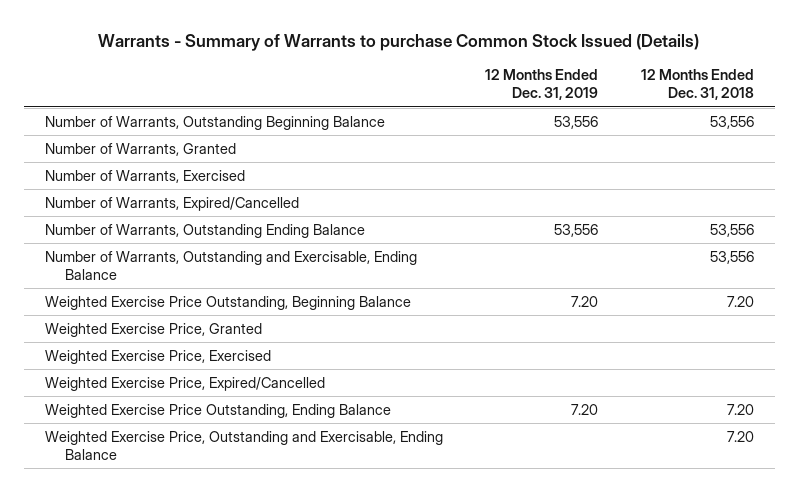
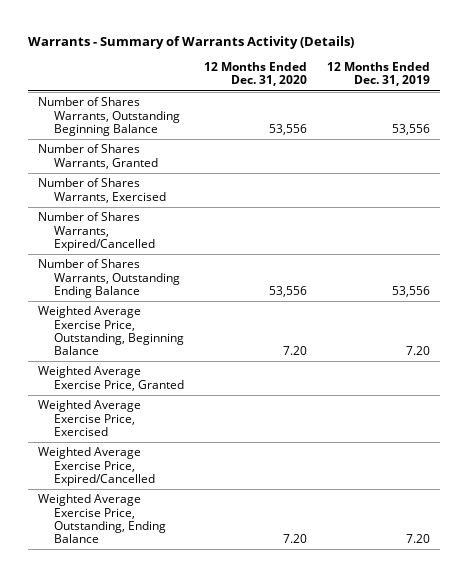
[98,33,700,51] Warrants - Summary of Warrants to purchase Common Stock Issued (Details) -> [27,35,354,49] Warrants - Summary of Warrants Activity (Details)
[640,69,754,101] 12 Months Ended Dec. 31, 2018 -> none
none -> [204,62,308,87] 12 Months Ended Dec. 31, 2020
[45,250,418,280] Number of Warrants, Outstanding and Exercisable, Ending Balance -> none
[45,430,444,460] Weighted Exercise Price, Outstanding and Exercisable, Ending Balance -> none
[45,115,386,130] Number of Warrants, Outstanding Beginning Balance -> [37,97,181,136] Number of Shares Warrants, Outstanding Beginning Balance
[45,142,237,156] Number of Warrants, Granted -> [37,144,159,169] Number of Shares Warrants, Granted
[45,169,246,183] Number of Warrants, Exercised -> [37,178,167,203] Number of Shares Warrants, Exercised
[45,196,300,211] Number of Warrants, Expired/Cancelled -> [37,212,156,251] Number of Shares Warrants, Expired/Cancelled
[45,223,366,238] Number of Warrants, Outstanding Ending Balance -> [37,259,181,298] Number of Shares Warrants, Outstanding Ending Balance
[45,295,412,310] Weighted Exercise Price Outstanding, Beginning Balance -> [37,306,185,355] Weighted Average Exercise Price, Outstanding, Beginning Balance
[45,322,263,337] Weighted Exercise Price, Granted -> [37,366,185,391] Weighted Average Exercise Price, Granted
[45,349,272,364] Weighted Exercise Price, Exercised -> [37,400,141,436] Weighted Average Exercise Price, Exercised
[45,376,326,391] Weighted Exercise Price, Expired/Cancelled -> [37,447,156,486] Weighted Average Exercise Price, Expired/Cancelled
[45,403,392,418] Weighted Exercise Price Outstanding, Ending Balance -> [37,494,167,543] Weighted Average Exercise Price, Outstanding, Ending Balance

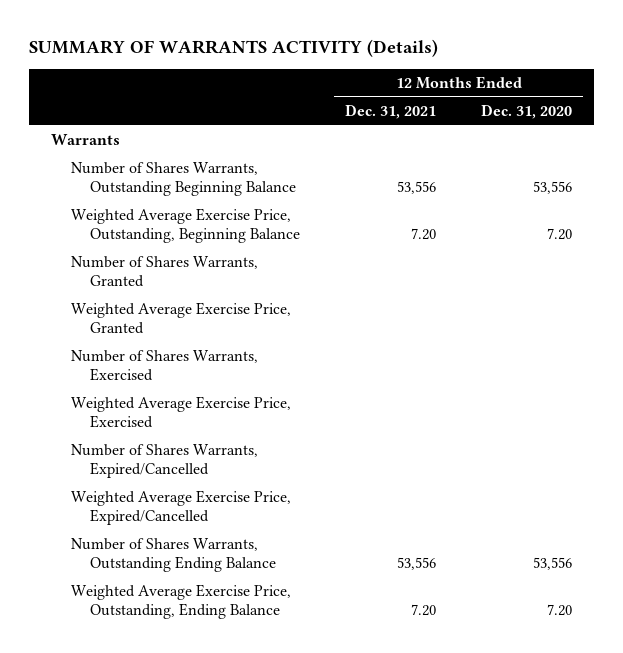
[27,35,354,49] Warrants - Summary of Warrants Activity (Details) -> [28,39,438,58] SUMMARY OF WARRANTS ACTIVITY (Details)
[327,62,431,87] 12 Months Ended Dec. 31, 2019 -> none
none -> [345,103,437,119] Dec. 31, 2021
none -> [51,134,121,146] Warrants
[37,144,159,169] Number of Shares Warrants, Granted -> [70,256,258,288] Number of Shares Warrants, Granted
[37,178,167,203] Number of Shares Warrants, Exercised -> [70,350,258,382] Number of Shares Warrants, Exercised
[37,212,156,251] Number of Shares Warrants, Expired/Cancelled -> [70,444,258,479] Number of Shares Warrants, Expired/Cancelled
[37,259,181,298] Number of Shares Warrants, Outstanding Ending Balance -> [70,538,277,573] Number of Shares Warrants, Outstanding Ending Balance

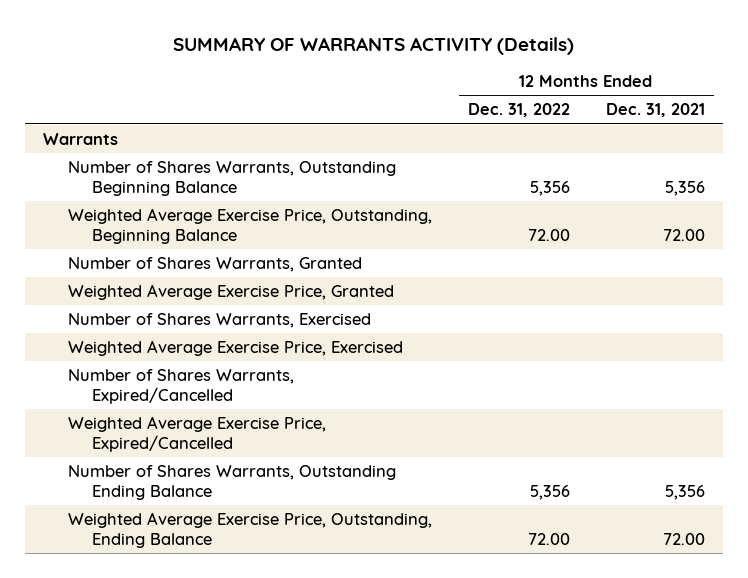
[481,103,573,119] Dec. 31, 2020 -> none
none -> [467,103,570,118] Dec. 31, 2022
[397,181,437,195] 53,556 -> [664,180,705,196] 5,356
[411,228,437,241] 7.20 -> [662,228,705,241] 72.00
[397,557,437,571] 53,556 -> [664,484,705,500] 5,356
[411,604,437,617] 7.20 -> [662,532,705,545] 72.00

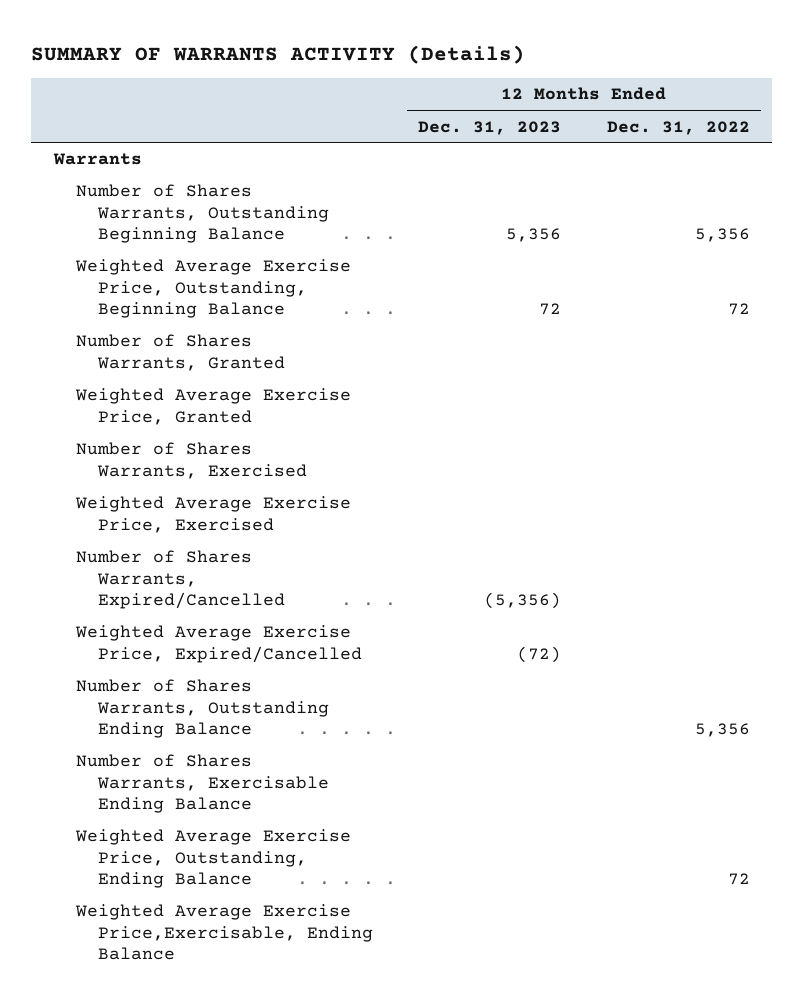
[605,103,705,118] Dec. 31, 2021 -> none
none -> [418,120,562,135] Dec. 31, 2023
[527,228,570,241] 72.00 -> [727,303,750,316] 72
none -> [76,754,329,814] Number of Shares Warrants, Exercisable Ending Balance
[527,532,570,545] 72.00 -> [727,873,750,886] 72
none -> [75,904,373,961] Weighted Average Exercise Price,Exercisable, Ending Balance

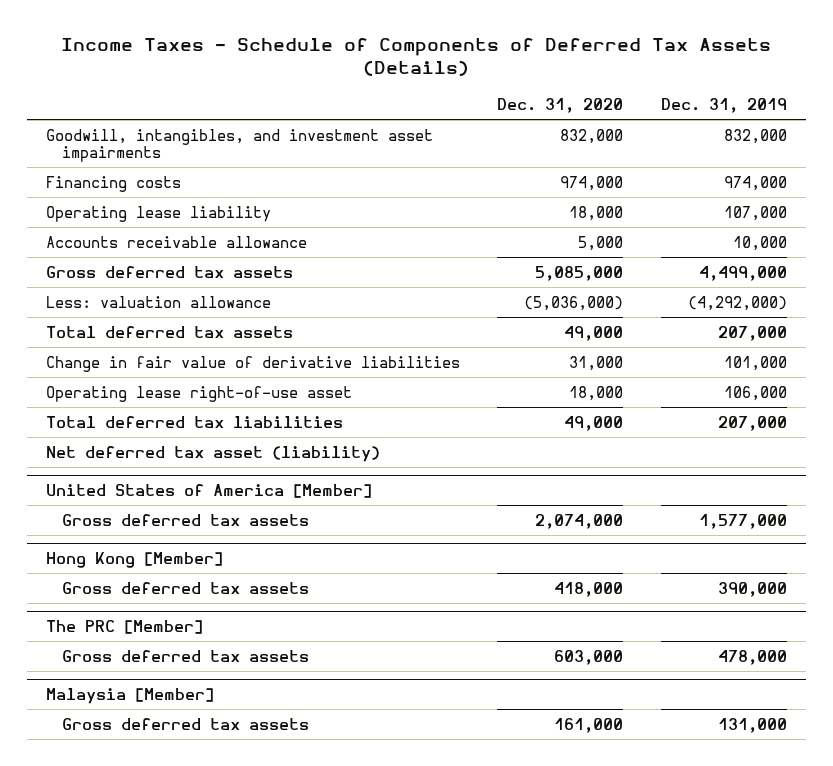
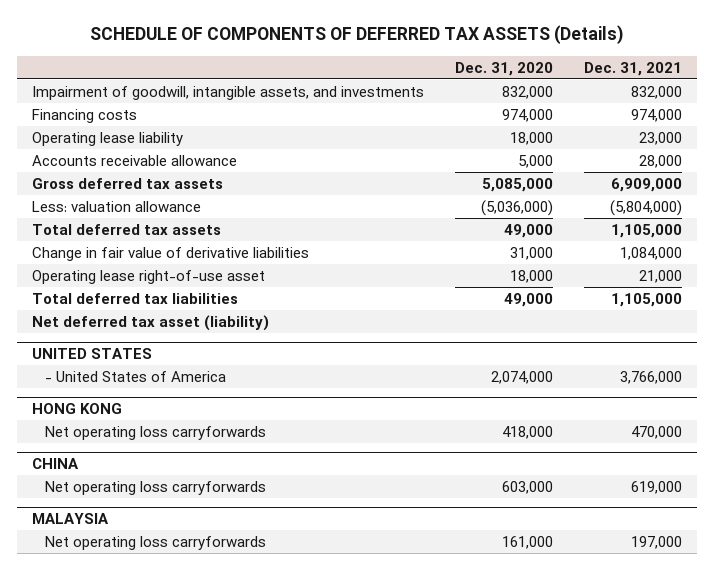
[61,37,772,77] Income Taxes - Schedule of Components of Deferred Tax Assets (Details) -> [89,25,624,45] SCHEDULE OF COMPONENTS OF DEFERRED TAX ASSETS (Details)
[661,98,788,114] Dec. 31, 2019 -> none
none -> [583,61,682,76] Dec. 31, 2021
[45,128,433,163] Goodwill, intangibles, and investment asset impairments -> [32,86,425,101] Impairment of goodwill, intangible assets, and investments
[45,620,203,635] The PRC [Member] -> none
[62,649,310,662] Gross deferred tax assets -> none
[45,484,372,499] United States of America [Member] -> [32,348,153,360] UNITED STATES
[62,513,310,526] Gross deferred tax assets -> [44,371,226,383] - United States of America
[45,552,223,569] Hong Kong [Member] -> [32,403,123,415] HONG KONG
[62,581,310,594] Gross deferred tax assets -> [44,426,266,441] Net operating loss carryforwards
none -> [32,458,80,470] CHINA
none -> [44,481,266,496] Net operating loss carryforwards
[45,688,214,705] Malaysia [Member] -> [32,513,110,525] MALAYSIA
[62,717,310,730] Gross deferred tax assets -> [44,536,266,551] Net operating loss carryforwards

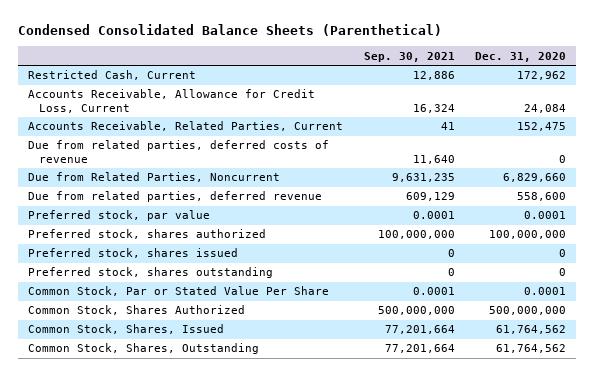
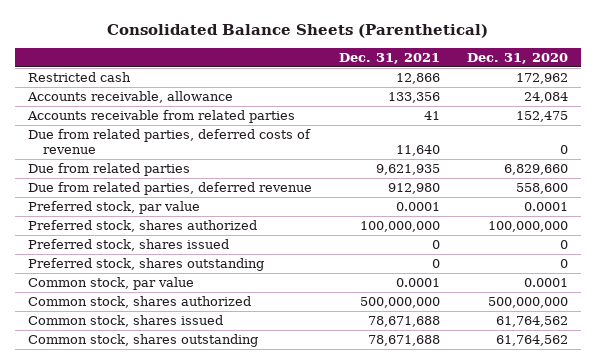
[18,24,443,37] Condensed Consolidated Balance Sheets (Parenthetical) -> [106,24,488,39] Consolidated Balance Sheets (Parenthetical)
[363,51,455,62] Sep. 30, 2021 -> none
none -> [338,53,440,65] Dec. 31, 2021
[28,70,197,81] Restricted Cash, Current -> [28,72,132,83] Restricted cash
[28,89,316,114] Accounts Receivable, Allowance for Credit Loss, Current -> [27,91,234,104] Accounts receivable, allowance
[28,121,344,132] Accounts Receivable, Related Parties, Current -> [27,110,296,124] Accounts receivable from related parties
[28,172,281,183] Due from Related Parties, Noncurrent -> [28,163,191,177] Due from related parties
[28,286,330,297] Common Stock, Par or Stated Value Per Share -> [28,277,195,291] Common stock, par value
[28,305,246,316] Common Stock, Shares Authorized -> [28,296,252,309] Common stock, shares authorized
[28,324,225,335] Common Stock, Shares, Issued -> [28,315,224,328] Common stock, shares issued
[28,343,260,355] Common Stock, Shares, Outstanding -> [28,334,259,348] Common stock, shares outstanding

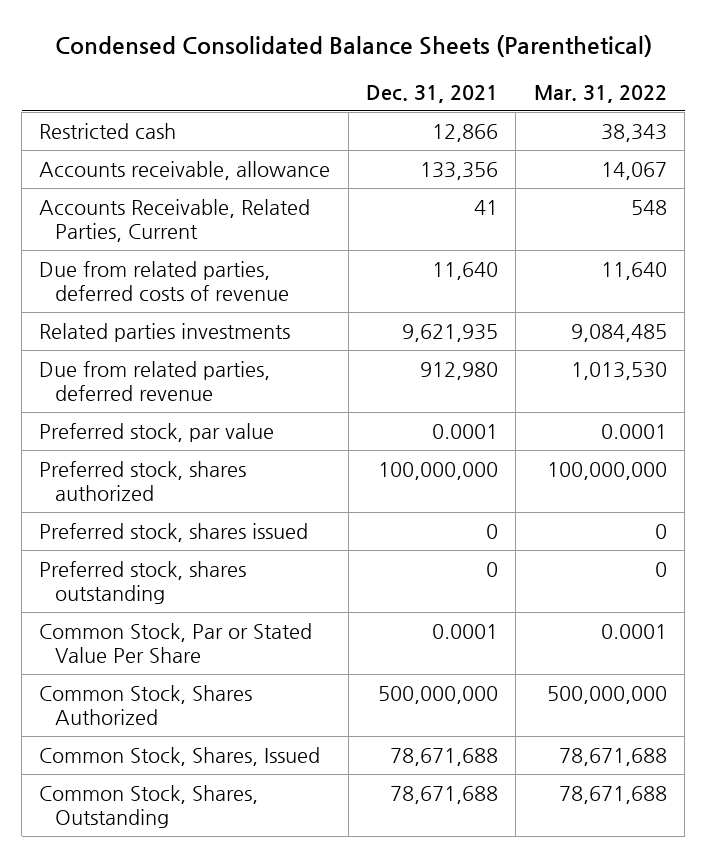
[106,24,488,39] Consolidated Balance Sheets (Parenthetical) -> [55,34,653,57] Condensed Consolidated Balance Sheets (Parenthetical)
[466,53,568,65] Dec. 31, 2020 -> none
none -> [533,84,667,103] Mar. 31, 2022
[27,110,296,124] Accounts receivable from related parties -> [39,199,311,242] Accounts Receivable, Related Parties, Current
[28,163,191,177] Due from related parties -> [39,323,291,343] Related parties investments
[28,277,195,291] Common stock, par value -> [39,623,313,663] Common Stock, Par or Stated Value Per Share
[28,296,252,309] Common stock, shares authorized -> [39,685,253,725] Common Stock, Shares Authorized
[28,315,224,328] Common stock, shares issued -> [39,747,321,767] Common Stock, Shares, Issued
[28,334,259,348] Common stock, shares outstanding -> [39,785,259,828] Common Stock, Shares, Outstanding

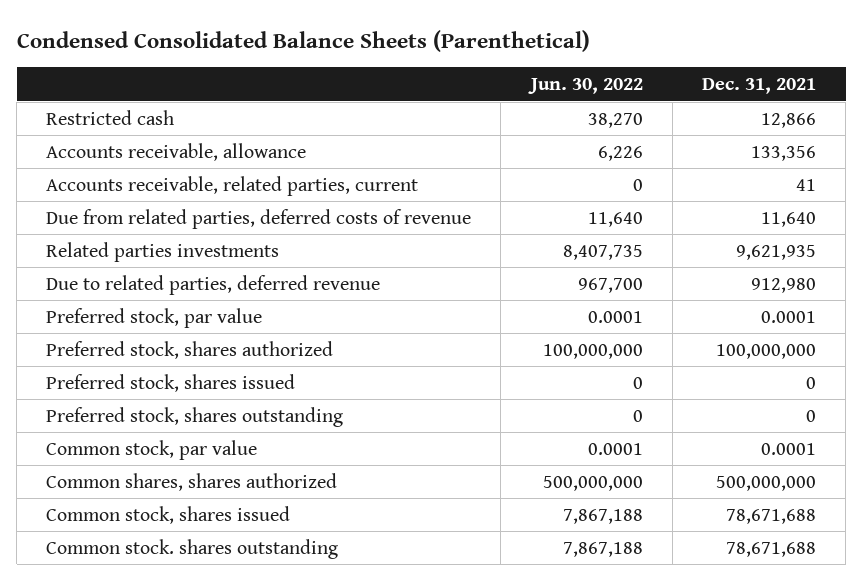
[533,84,667,103] Mar. 31, 2022 -> none
none -> [527,78,643,95] Jun. 30, 2022
[39,199,311,242] Accounts Receivable, Related Parties, Current -> [46,175,419,196] Accounts receivable, related parties, current
[39,361,271,401] Due from related parties, deferred revenue -> [46,274,381,295] Due to related parties, deferred revenue
[39,623,313,663] Common Stock, Par or Stated Value Per Share -> [46,439,258,460] Common stock, par value
[39,685,253,725] Common Stock, Shares Authorized -> [46,472,338,491] Common shares, shares authorized
[39,747,321,767] Common Stock, Shares, Issued -> [46,505,291,524] Common stock, shares issued
[39,785,259,828] Common Stock, Shares, Outstanding -> [46,538,339,559] Common stock. shares outstanding

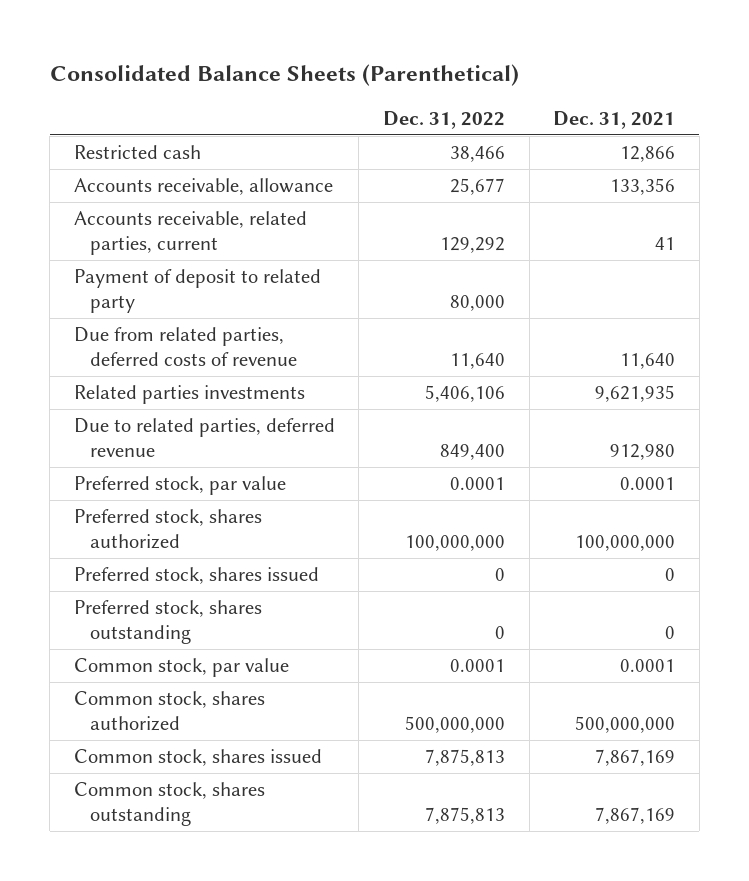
[16,29,590,52] Condensed Consolidated Balance Sheets (Parenthetical) -> [49,64,519,87] Consolidated Balance Sheets (Parenthetical)
[527,78,643,95] Jun. 30, 2022 -> none
none -> [382,110,505,129] Dec. 31, 2022
none -> [73,269,321,314] Payment of deposit to related party
[46,472,338,491] Common shares, shares authorized -> [73,691,265,732] Common stock, shares authorized
[726,508,817,524] 78,671,688 -> [595,749,676,767] 7,867,169
[46,538,339,559] Common stock. shares outstanding -> [73,782,265,827] Common stock, shares outstanding
[726,541,817,557] 78,671,688 -> [595,807,676,825] 7,867,169

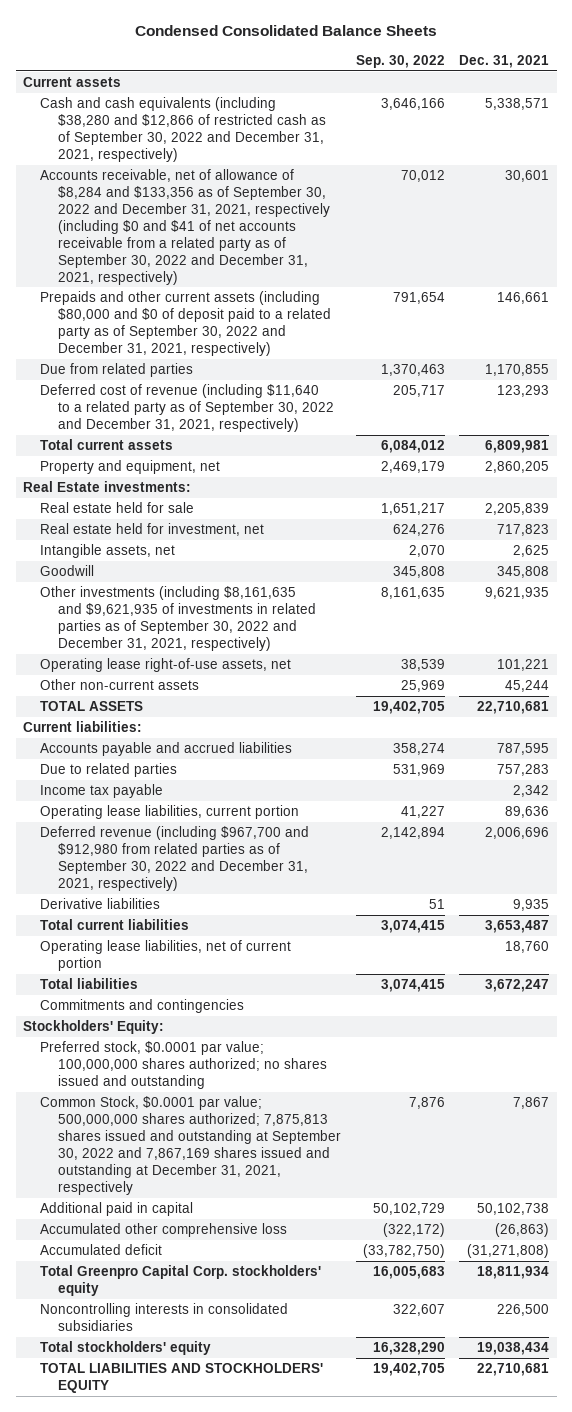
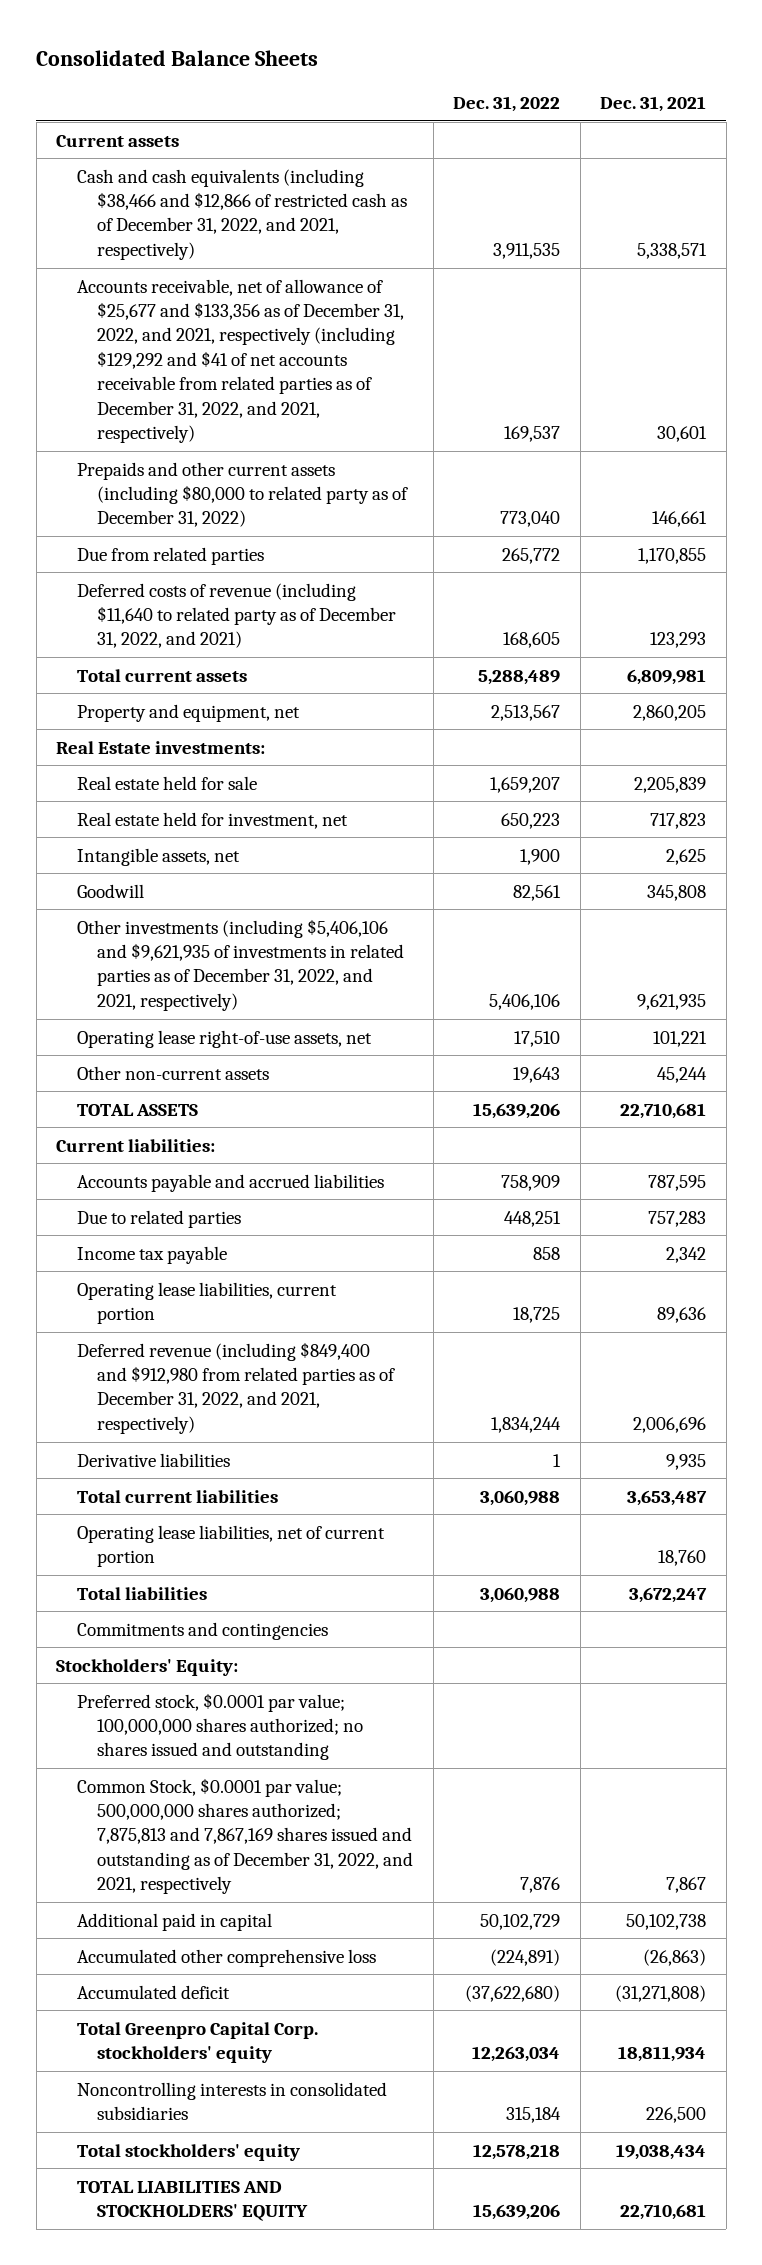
[135,25,438,37] Condensed Consolidated Balance Sheets -> [36,49,319,66] Consolidated Balance Sheets
[355,54,445,68] Sep. 30, 2022 -> none
none -> [453,96,561,113] Dec. 31, 2022
[40,97,327,162] Cash and cash equivalents (including $38,280 and $12,866 of restricted cash as of September 30, 2022 and December 31, 2021, respectively) -> [76,168,408,260] Cash and cash equivalents (including $38,466 and $12,866 of restricted cash as of December 31, 2022, and 2021, respectively)
[40,169,331,285] Accounts receivable, net of allowance of $8,284 and $133,356 as of September 30, 2022 and December 31, 2021, respectively (including $0 and $41 of net accounts receivable from a related party as of September 30, 2022 and December 31, 2021, respectively) -> [76,278,405,444] Accounts receivable, net of allowance of $25,677 and $133,356 as of December 31, 2022, and 2021, respectively (including $129,292 and $41 of net accounts receivable from related parties as of December 31, 2022, and 2021, respectively)
[40,291,332,356] Prepaids and other current assets (including $80,000 and $0 of deposit paid to a related party as of September 30, 2022 and December 31, 2021, respectively) -> [76,461,409,528] Prepaids and other current assets (including $80,000 to related party as of December 31, 2022)
[40,384,335,432] Deferred cost of revenue (including $11,640 to a related party as of September 30, 2022 and December 31, 2021, respectively) -> [76,582,397,649] Deferred costs of revenue (including $11,640 to related party as of December 31, 2022, and 2021)
[40,586,317,651] Other investments (including $8,161,635 and $9,621,935 of investments in related parties as of September 30, 2022 and December 31, 2021, respectively) -> [76,918,405,1011] Other investments (including $5,406,106 and $9,621,935 of investments in related parties as of December 31, 2022, and 2021, respectively)
[40,826,310,891] Deferred revenue (including $967,700 and $912,980 from related parties as of September 30, 2022 and December 31, 2021, respectively) -> [76,1341,396,1434] Deferred revenue (including $849,400 and $912,980 from related parties as of December 31, 2022, and 2021, respectively)
[40,1096,342,1195] Common Stock, $0.0001 par value; 500,000,000 shares authorized; 7,875,813 shares issued and outstanding at September 30, 2022 and 7,867,169 shares issued and outstanding at December 31, 2021, respectively -> [76,1777,414,1895] Common Stock, $0.0001 par value; 500,000,000 shares authorized; 7,875,813 and 7,867,169 shares issued and outstanding as of December 31, 2022, and 2021, respectively

